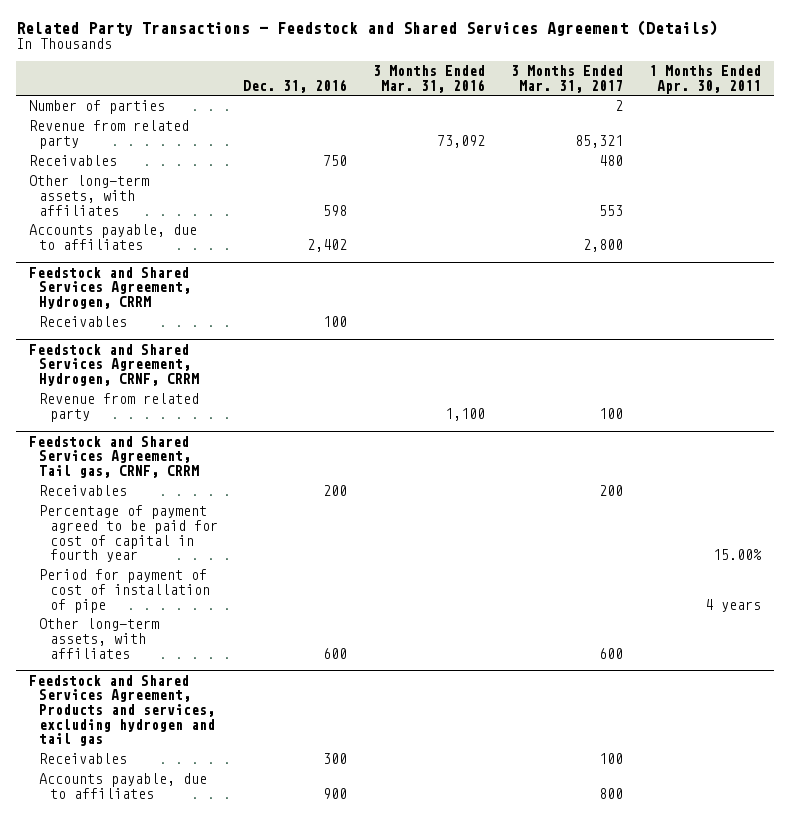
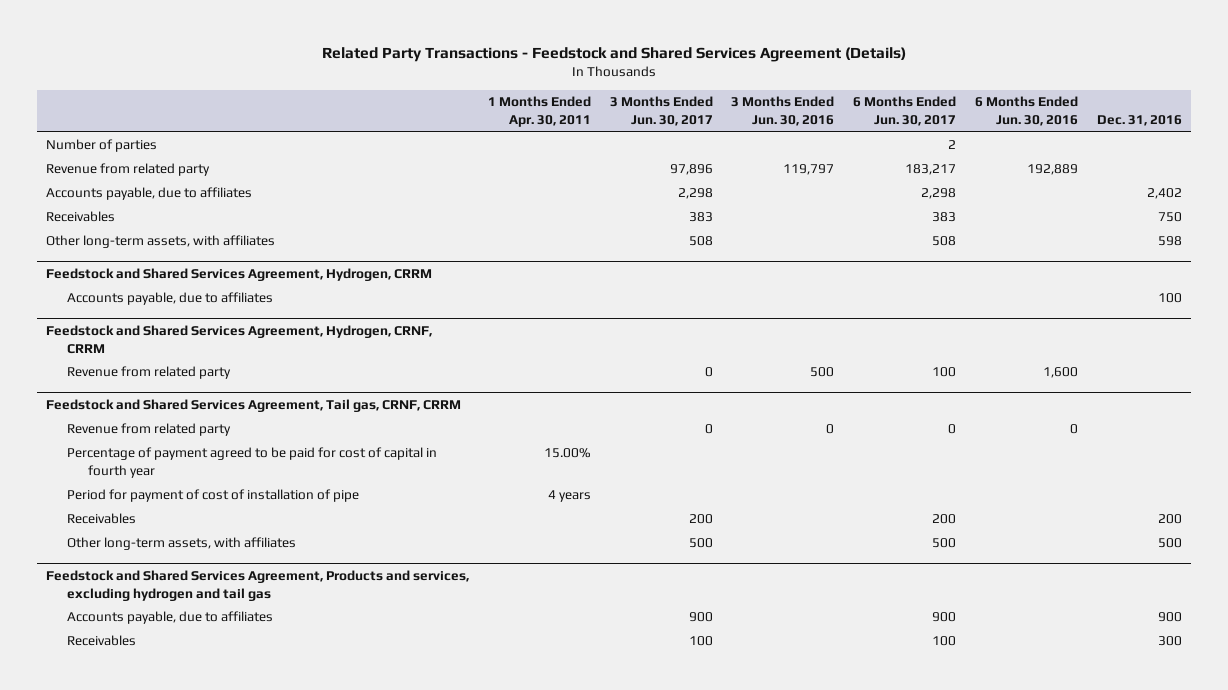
[373,64,486,93] 3 Months Ended Mar. 31, 2016 -> none
[511,64,624,93] 3 Months Ended Mar. 31, 2017 -> none
none -> [609,96,713,127] 3 Months Ended Jun. 30, 2017
none -> [731,96,835,127] 3 Months Ended Jun. 30, 2016
none -> [853,96,957,127] 6 Months Ended Jun. 30, 2017
none -> [974,96,1078,127] 6 Months Ended Jun. 30, 2016
[29,224,198,250] Accounts payable, due to affiliates -> [46,187,253,201] Accounts payable, due to affiliates
[39,316,128,328] Receivables -> none
none -> [67,292,274,306] Accounts payable, due to affiliates
none -> [67,423,232,437] Revenue from related party
[39,485,128,497] Receivables -> [67,513,137,525] Receivables
[323,647,348,659] 600 -> [1157,538,1182,549] 500
[39,753,128,765] Receivables -> [67,635,137,647] Receivables

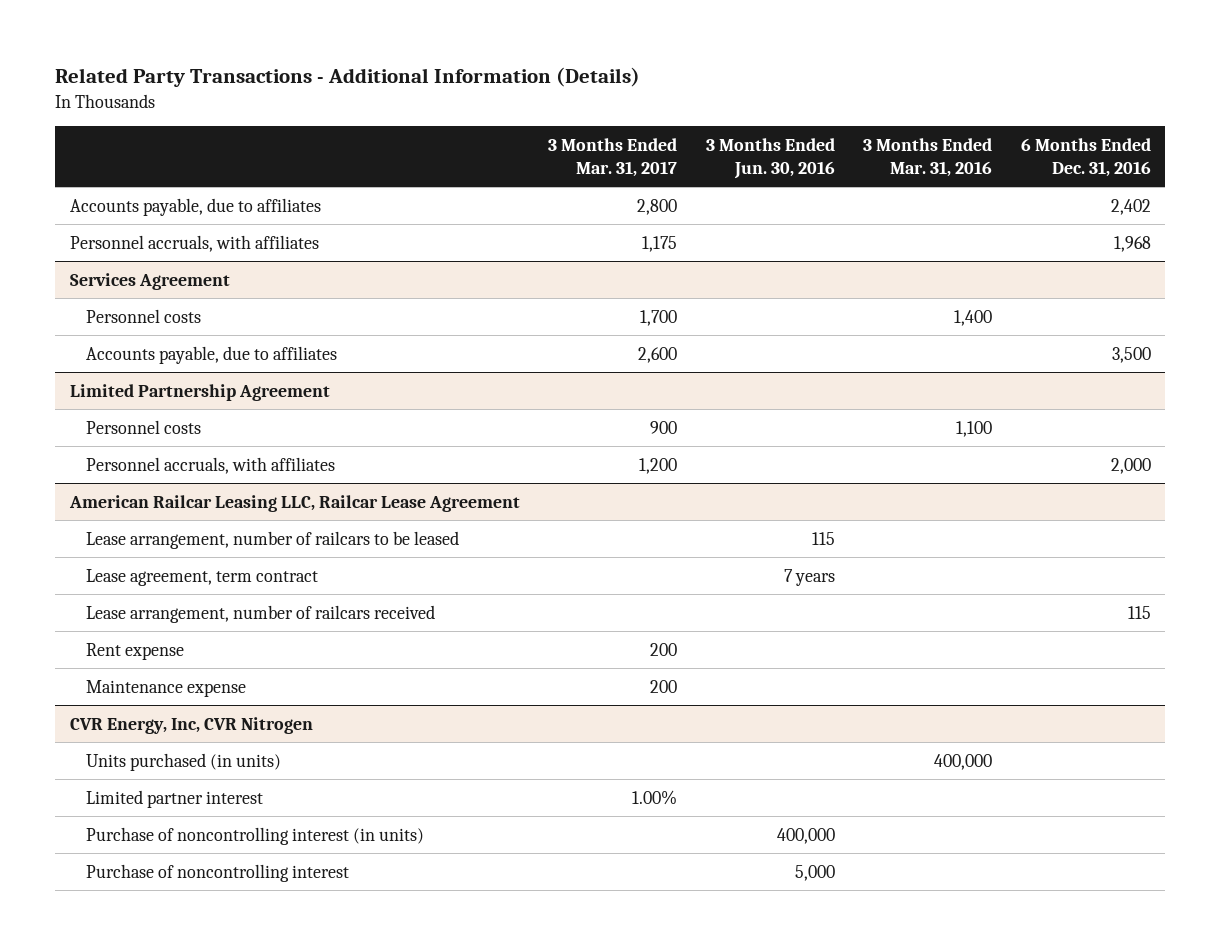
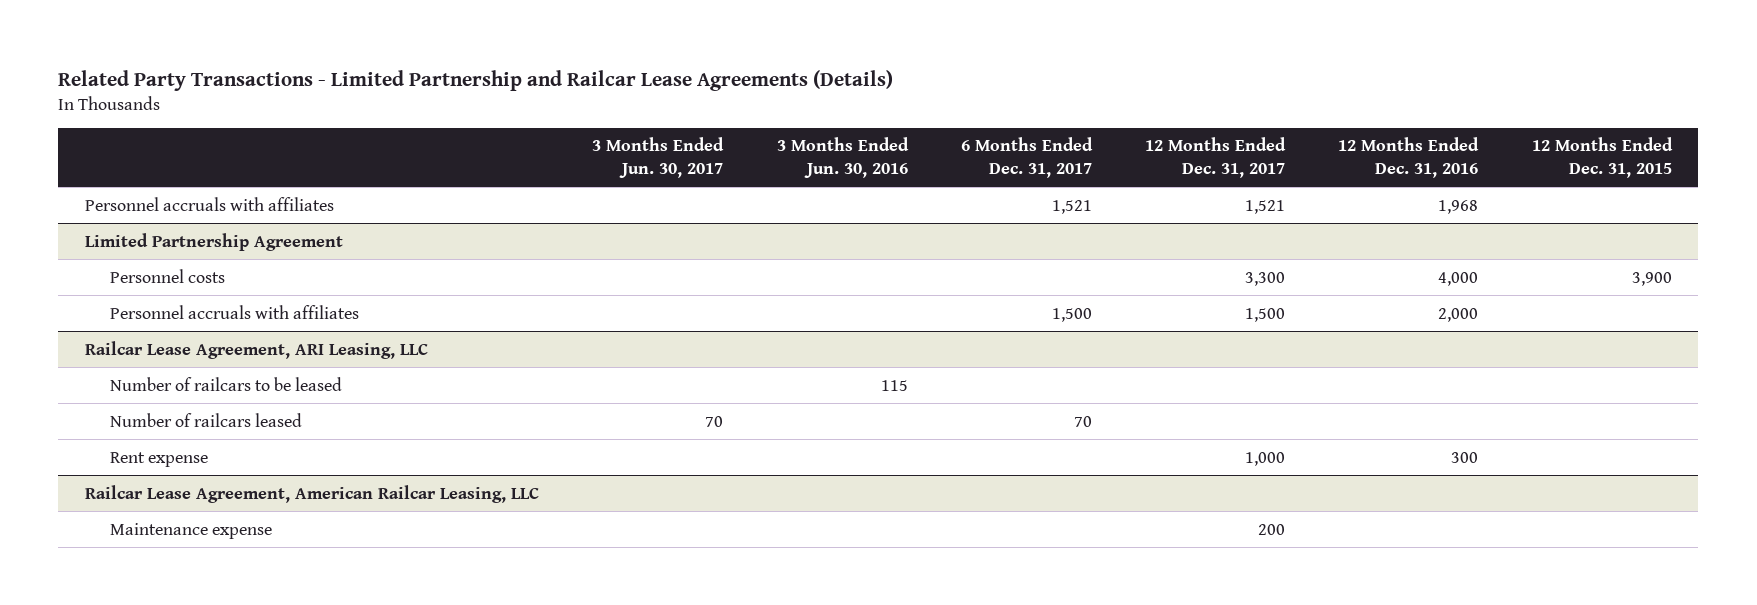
[55,67,641,88] Related Party Transactions - Additional Information (Details) -> [58,69,894,91] Related Party Transactions - Limited Partnership and Railcar Lease Agreements (Details)
[548,137,678,177] 3 Months Ended Mar. 31, 2017 -> none
[863,137,993,177] 3 Months Ended Mar. 31, 2016 -> none
[1021,137,1152,177] 6 Months Ended Dec. 31, 2016 -> none
none -> [592,137,725,178] 3 Months Ended Jun. 30, 2017
none -> [960,137,1093,178] 6 Months Ended Dec. 31, 2017
none -> [1145,137,1287,178] 12 Months Ended Dec. 31, 2017
none -> [1338,137,1480,178] 12 Months Ended Dec. 31, 2016
none -> [1531,137,1673,178] 12 Months Ended Dec. 31, 2015
[69,197,321,216] Accounts payable, due to affiliates -> none
[69,272,230,290] Services Agreement -> none
[85,308,201,323] Personnel costs -> none
[85,345,337,364] Accounts payable, due to affiliates -> none
[69,234,319,252] Personnel accruals, with affiliates -> [85,196,335,211] Personnel accruals with affiliates
[85,530,459,549] Lease arrangement, number of railcars to be leased -> none
[85,568,318,586] Lease agreement, term contract -> none
[85,604,435,623] Lease arrangement, number of railcars received -> none
[85,642,184,660] Rent expense -> none
[85,456,335,474] Personnel accruals, with affiliates -> [110,304,360,319] Personnel accruals with affiliates
none -> [85,340,429,359] Railcar Lease Agreement, ARI Leasing, LLC
none -> [110,376,343,391] Number of railcars to be leased
none -> [110,412,303,427] Number of railcars leased
none -> [110,451,209,467] Rent expense
[68,494,520,512] American Railcar Leasing LLC, Railcar Lease Agreement -> [85,484,540,503] Railcar Lease Agreement, American Railcar Leasing, LLC
[69,716,313,734] CVR Energy, Inc, CVR Nitrogen -> none
[85,752,281,771] Units purchased (in units) -> none
[85,789,263,808] Limited partner interest -> none
[85,826,424,845] Purchase of noncontrolling interest (in units) -> none
[85,863,349,882] Purchase of noncontrolling interest -> none

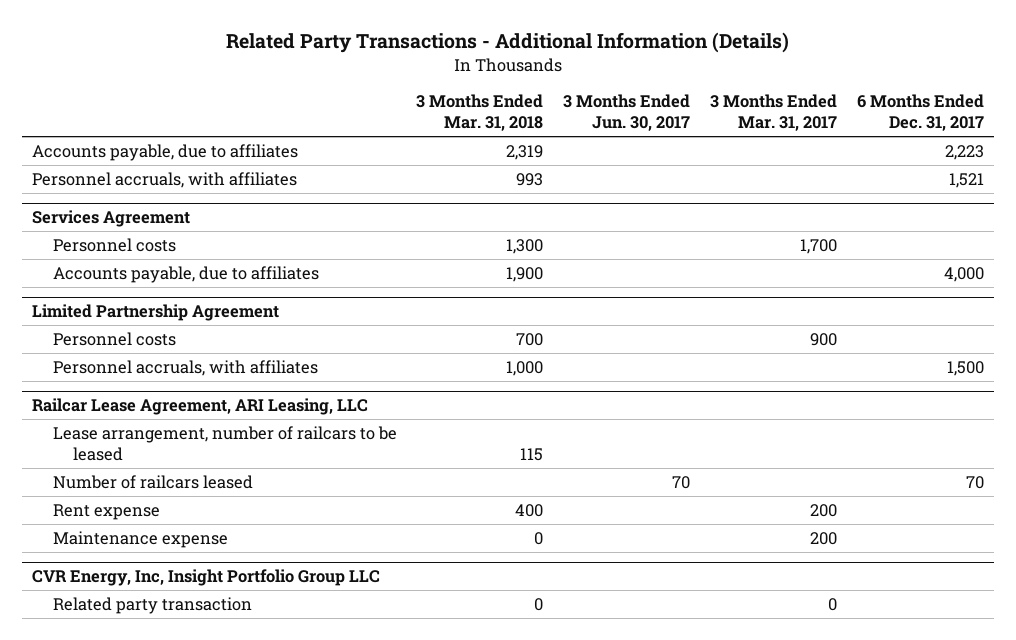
[58,69,894,91] Related Party Transactions - Limited Partnership and Railcar Lease Agreements (Details) -> [225,31,789,53] Related Party Transactions - Additional Information (Details)
[776,137,909,178] 3 Months Ended Jun. 30, 2016 -> none
[1145,137,1287,178] 12 Months Ended Dec. 31, 2017 -> none
[1338,137,1480,178] 12 Months Ended Dec. 31, 2016 -> none
[1531,137,1673,178] 12 Months Ended Dec. 31, 2015 -> none
none -> [416,94,544,132] 3 Months Ended Mar. 31, 2018
none -> [710,94,838,132] 3 Months Ended Mar. 31, 2017
none -> [31,143,298,161] Accounts payable, due to affiliates
[85,196,335,211] Personnel accruals with affiliates -> [31,171,297,188] Personnel accruals, with affiliates
none -> [31,210,190,228] Services Agreement
none -> [52,237,176,252] Personnel costs
none -> [52,265,319,283] Accounts payable, due to affiliates
[110,304,360,319] Personnel accruals with affiliates -> [52,359,318,376] Personnel accruals, with affiliates
[110,376,343,391] Number of railcars to be leased -> [52,425,397,462] Lease arrangement, number of railcars to be leased
[85,484,540,503] Railcar Lease Agreement, American Railcar Leasing, LLC -> none
[110,522,273,539] Maintenance expense -> none
none -> [52,530,228,548] Maintenance expense
none -> [31,569,380,587] CVR Energy, Inc, Insight Portfolio Group LLC
none -> [52,596,252,614] Related party transaction

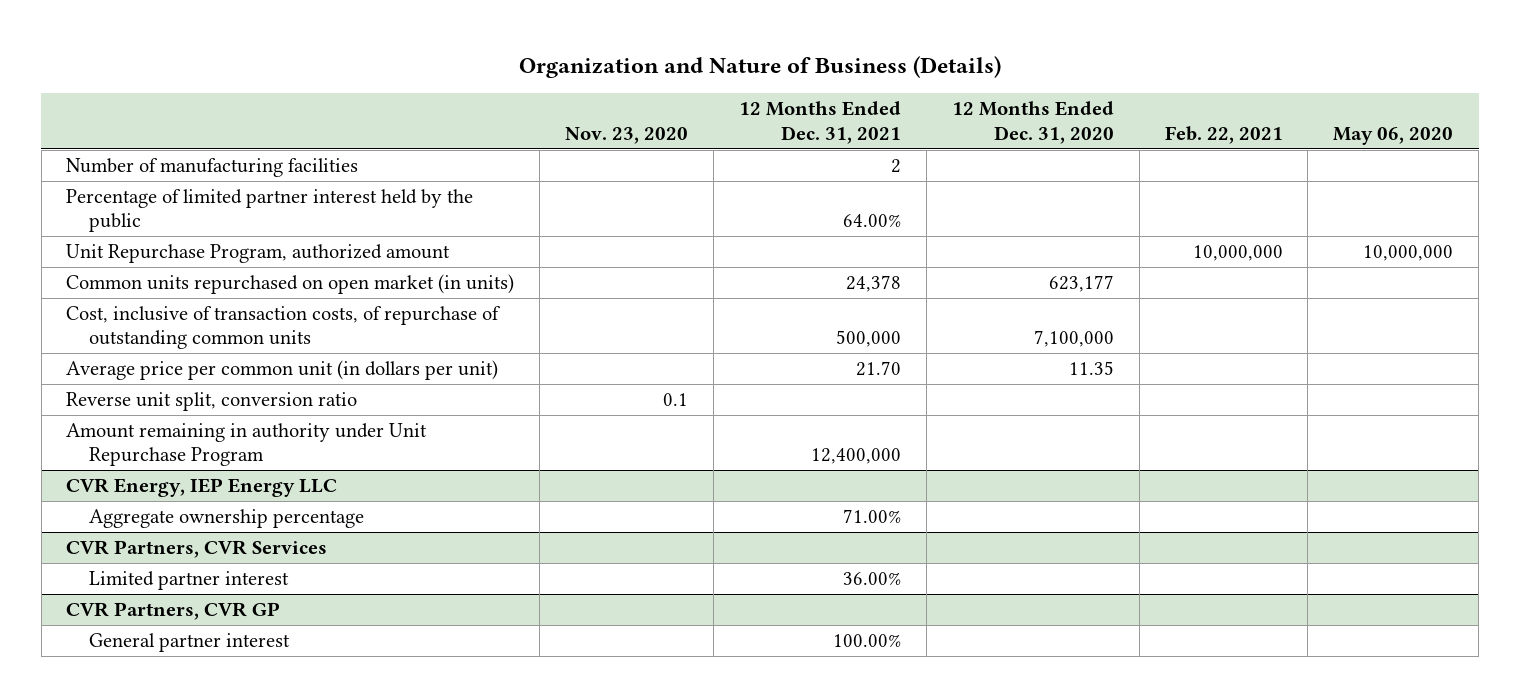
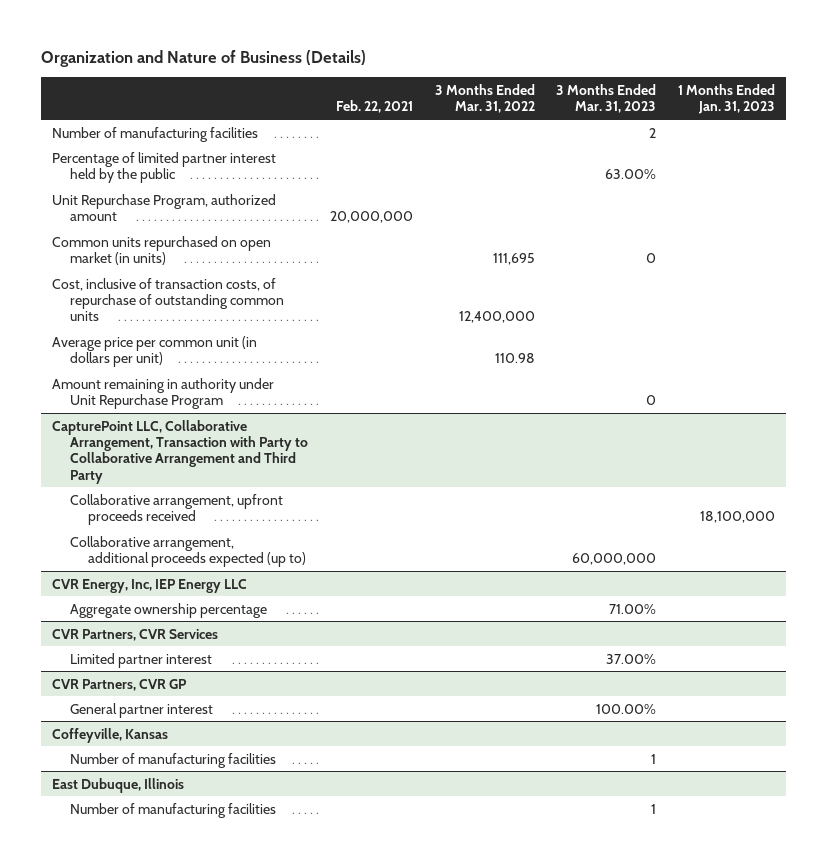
[565,126,689,144] Nov. 23, 2020 -> none
[739,101,902,144] 12 Months Ended Dec. 31, 2021 -> none
[951,101,1114,144] 12 Months Ended Dec. 31, 2020 -> none
[1333,126,1454,145] May 06, 2020 -> none
none -> [434,84,535,114] 3 Months Ended Mar. 31, 2022
none -> [556,84,657,114] 3 Months Ended Mar. 31, 2023
none -> [678,84,776,115] 1 Months Ended Jan. 31, 2023
[1192,245,1283,262] 10,000,000 -> [329,210,413,223] 20,000,000
[66,392,358,412] Reverse unit split, conversion ratio -> none
none -> [52,419,308,484] CapturePoint LLC, Collaborative Arrangement, Transaction with Party to Collaborative Arrangement and Third Party
none -> [69,493,283,525] Collaborative arrangement, upfront proceeds received
none -> [69,535,306,567] Collaborative arrangement, additional proceeds expected (up to)
[66,478,338,498] CVR Energy, IEP Energy LLC -> [52,578,248,593] CVR Energy, Inc, IEP Energy LLC
none -> [52,727,169,743] Coffeyville, Kansas
none -> [69,752,276,768] Number of manufacturing facilities
none -> [52,777,185,793] East Dubuque, Illinois
none -> [69,802,276,818] Number of manufacturing facilities

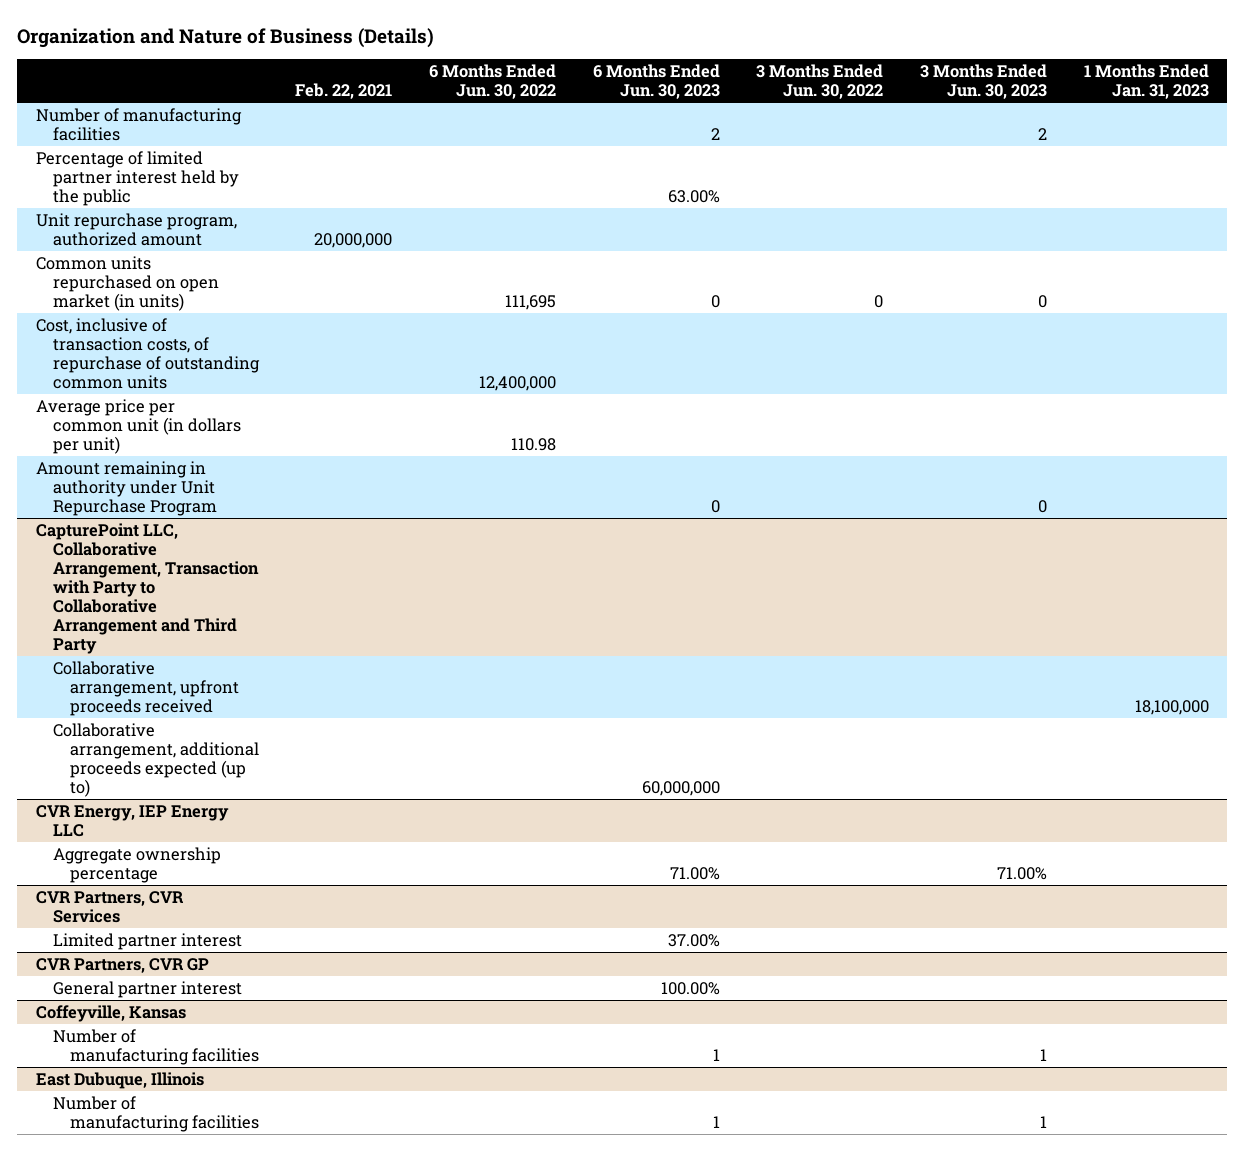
[434,84,535,114] 3 Months Ended Mar. 31, 2022 -> none
[556,84,657,114] 3 Months Ended Mar. 31, 2023 -> none
none -> [429,63,557,99] 6 Months Ended Jun. 30, 2022
none -> [592,63,720,99] 6 Months Ended Jun. 30, 2023
none -> [756,63,884,99] 3 Months Ended Jun. 30, 2022
none -> [920,63,1048,99] 3 Months Ended Jun. 30, 2023
[52,193,277,221] Unit Repurchase Program, authorized amount -> [35,212,237,246] Unit repurchase program, authorized amount
[52,578,248,593] CVR Energy, Inc, IEP Energy LLC -> [35,804,229,837] CVR Energy, IEP Energy LLC

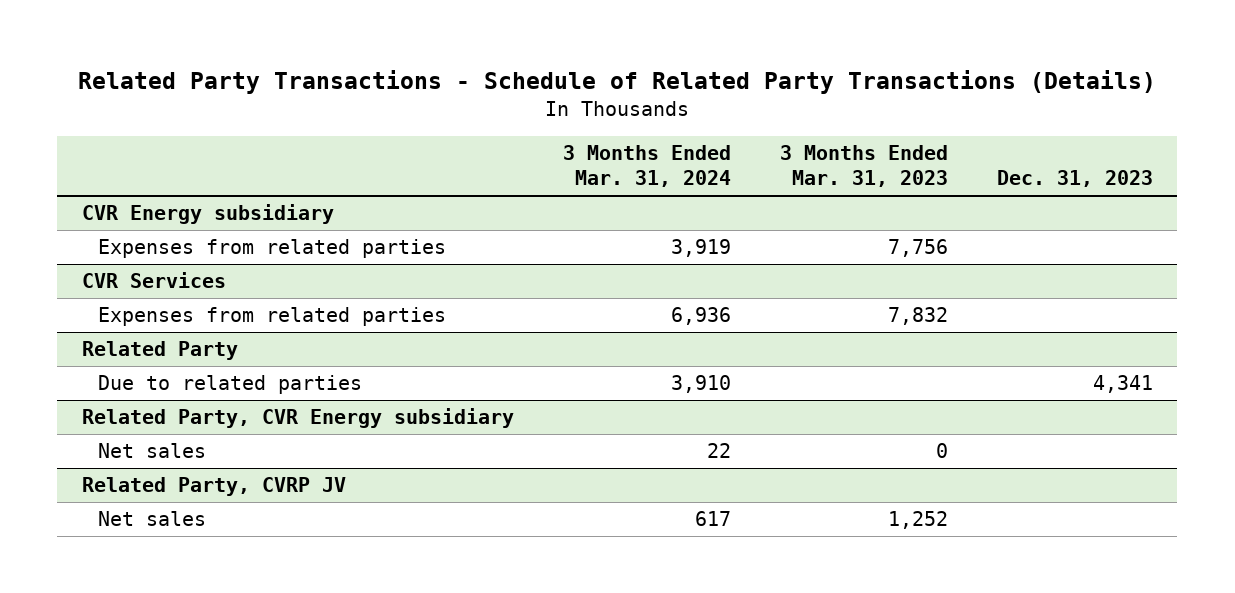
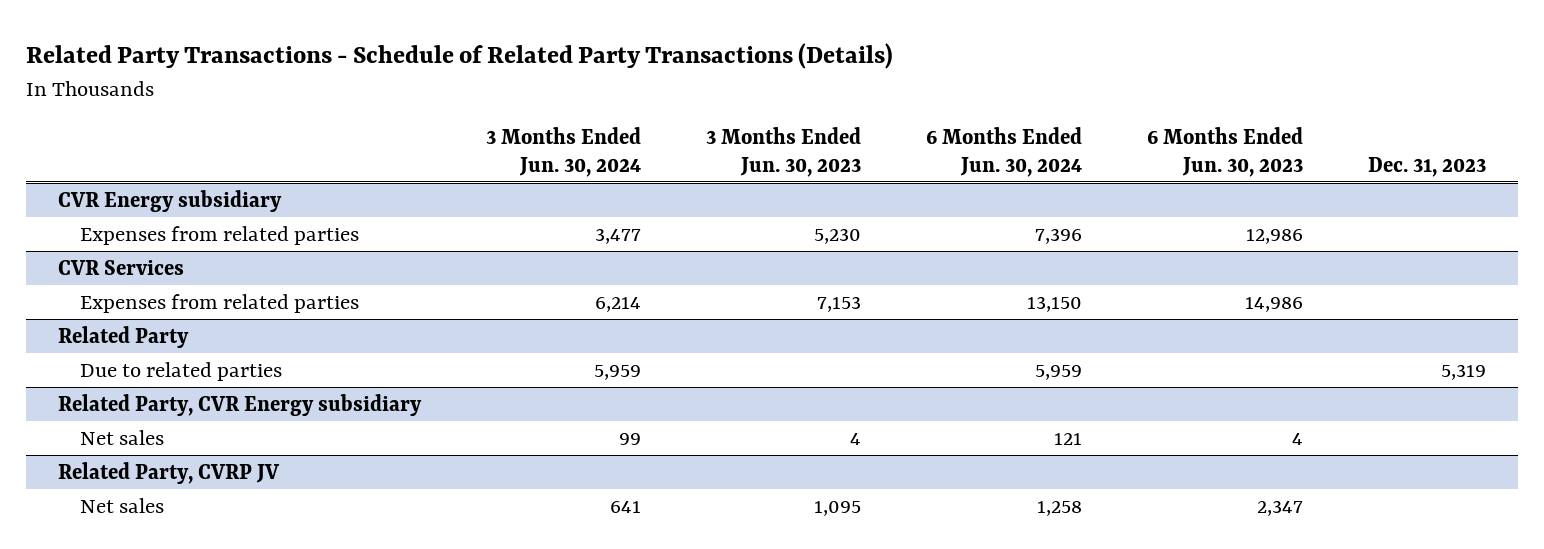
[562,145,731,188] 3 Months Ended Mar. 31, 2024 -> none
[779,145,948,188] 3 Months Ended Mar. 31, 2023 -> none
none -> [486,126,642,177] 3 Months Ended Jun. 30, 2024
none -> [706,126,862,177] 3 Months Ended Jun. 30, 2023
none -> [926,126,1083,177] 6 Months Ended Jun. 30, 2024
none -> [1147,126,1304,177] 6 Months Ended Jun. 30, 2023
[1092,375,1153,394] 4,341 -> [1441,363,1487,380] 5,319

